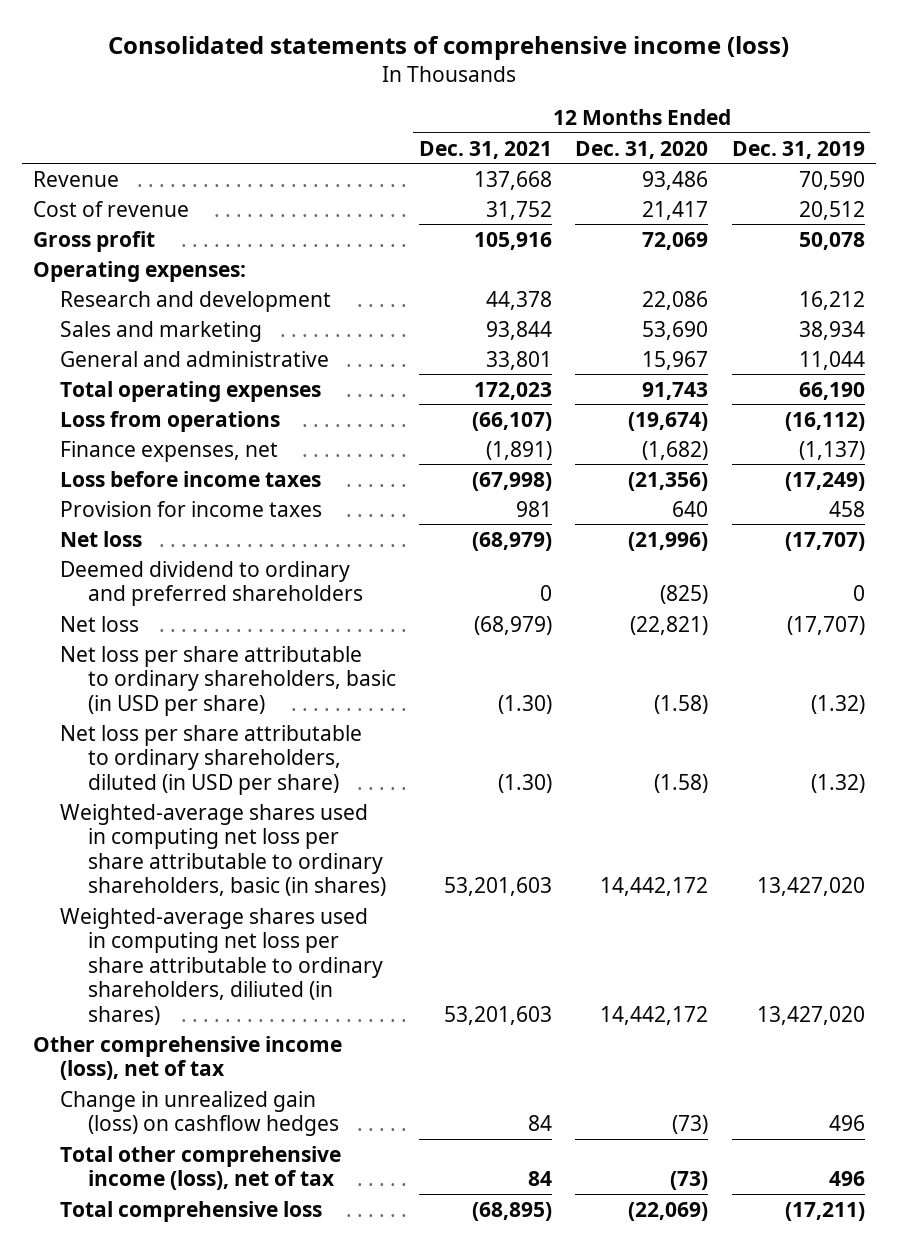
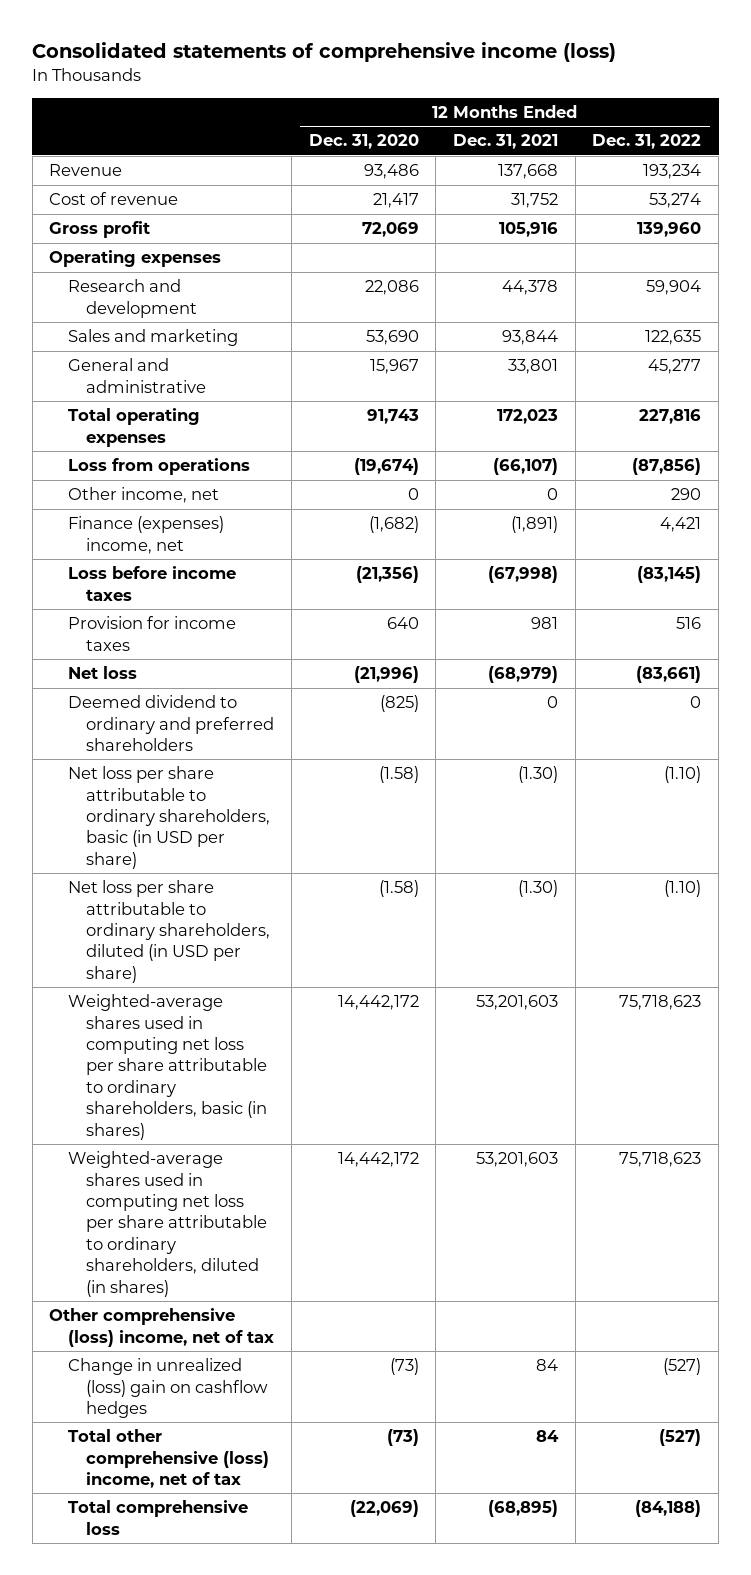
[731,140,865,159] Dec. 31, 2019 -> none
none -> [592,134,702,150] Dec. 31, 2022
[33,260,247,282] Operating expenses: -> [49,250,222,268] Operating expenses
none -> [67,487,219,504] Other income, net
[60,440,279,462] Finance expenses, net -> [67,516,224,554] Finance (expenses) income, net
[60,615,140,632] Net loss -> none
[60,907,383,1025] Weighted-average shares used in computing net loss per share attributable to ordinary shareholders, diliuted (in shares) -> [67,1151,268,1297] Weighted-average shares used in computing net loss per share attributable to ordinary shareholders, diluted (in shares)
[33,1035,343,1081] Other comprehensive income (loss), net of tax -> [49,1308,274,1347] Other comprehensive (loss) income, net of tax
[60,1090,339,1137] Change in unrealized gain (loss) on cashflow hedges -> [67,1358,269,1418] Change in unrealized (loss) gain on cashflow hedges
[60,1145,342,1191] Total other comprehensive income (loss), net of tax -> [67,1429,270,1488] Total other comprehensive (loss) income, net of tax

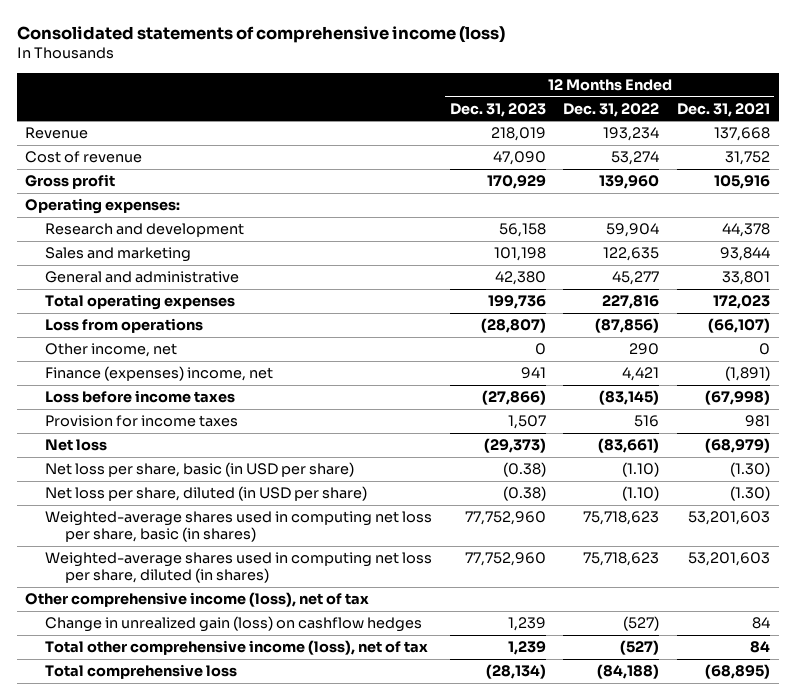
[308,134,419,150] Dec. 31, 2020 -> none
none -> [449,102,546,117] Dec. 31, 2023
[49,250,222,268] Operating expenses -> [25,198,181,215] Operating expenses:
[67,695,275,751] Deemed dividend to ordinary and preferred shareholders -> none
[67,766,271,869] Net loss per share attributable to ordinary shareholders, basic (in USD per share) -> [44,462,354,478] Net loss per share, basic (in USD per share)
[67,880,271,983] Net loss per share attributable to ordinary shareholders, diluted (in USD per share) -> [44,486,367,502] Net loss per share, diluted (in USD per share)
[67,994,268,1140] Weighted-average shares used in computing net loss per share attributable to ordinary shareholders, basic (in shares) -> [44,511,432,542] Weighted-average shares used in computing net loss per share, basic (in shares)
[67,1151,268,1297] Weighted-average shares used in computing net loss per share attributable to ordinary shareholders, diluted (in shares) -> [44,552,432,583] Weighted-average shares used in computing net loss per share, diluted (in shares)
[49,1308,274,1347] Other comprehensive (loss) income, net of tax -> [25,592,370,608] Other comprehensive income (loss), net of tax
[67,1358,269,1418] Change in unrealized (loss) gain on cashflow hedges -> [44,616,422,633] Change in unrealized gain (loss) on cashflow hedges
[67,1429,270,1488] Total other comprehensive (loss) income, net of tax -> [44,640,428,656] Total other comprehensive income (loss), net of tax

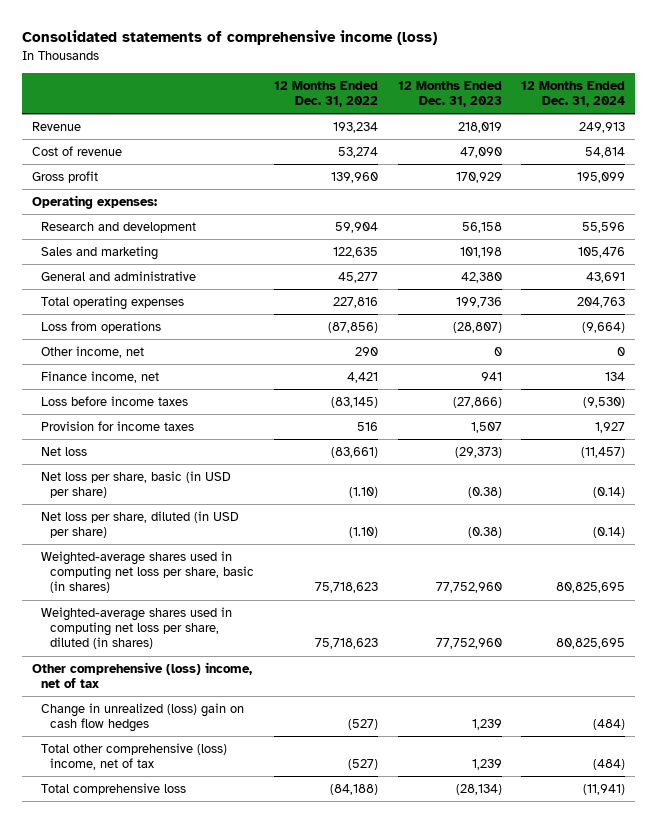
[676,102,770,117] Dec. 31, 2021 -> none
none -> [521,80,626,108] 12 Months Ended Dec. 31, 2024
[44,366,273,382] Finance (expenses) income, net -> [41,370,160,383] Finance income, net
[25,592,370,608] Other comprehensive income (loss), net of tax -> [31,661,252,689] Other comprehensive (loss) income, net of tax
[44,616,422,633] Change in unrealized gain (loss) on cashflow hedges -> [41,702,245,733] Change in unrealized (loss) gain on cash flow hedges
[44,640,428,656] Total other comprehensive income (loss), net of tax -> [41,742,228,771] Total other comprehensive (loss) income, net of tax

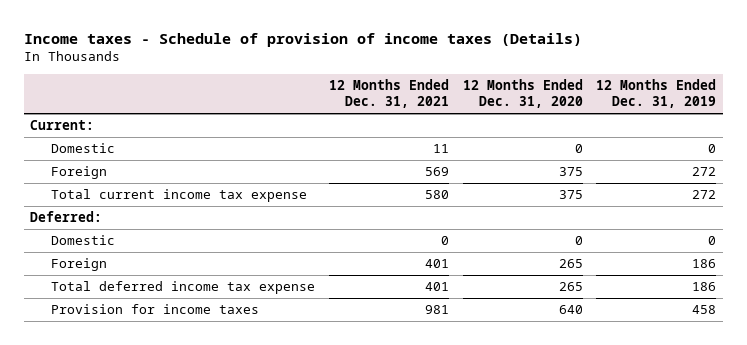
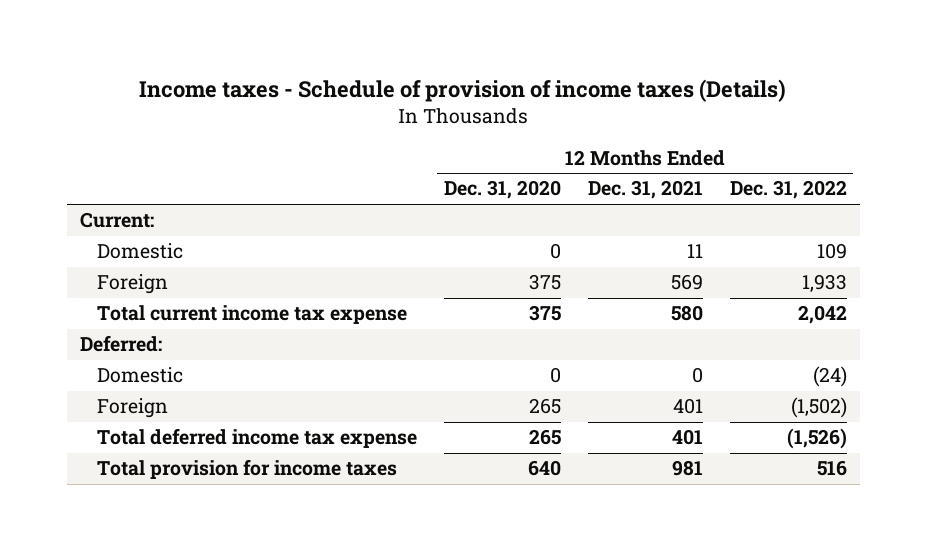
[596,79,717,109] 12 Months Ended Dec. 31, 2019 -> none
none -> [729,180,847,200] Dec. 31, 2022
[50,304,259,315] Provision for income taxes -> [96,459,397,480] Total provision for income taxes

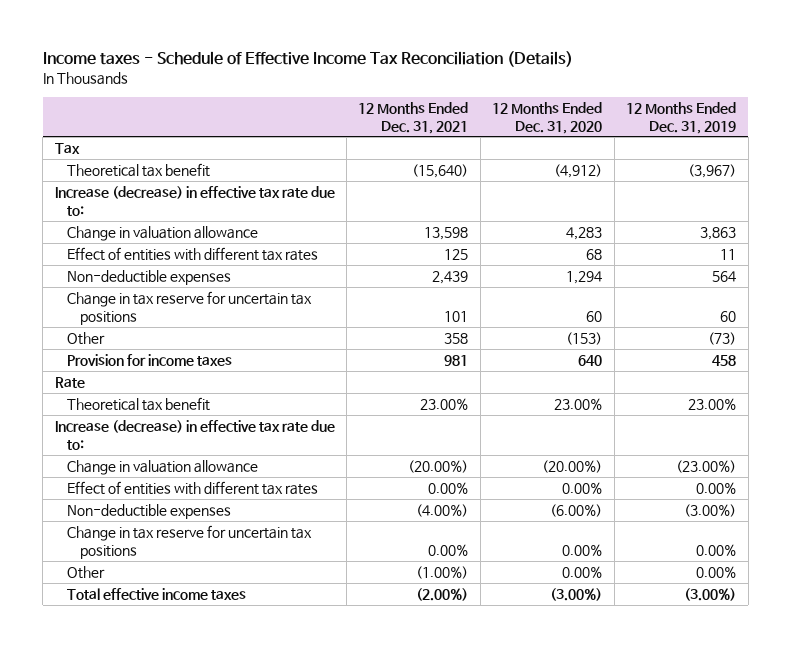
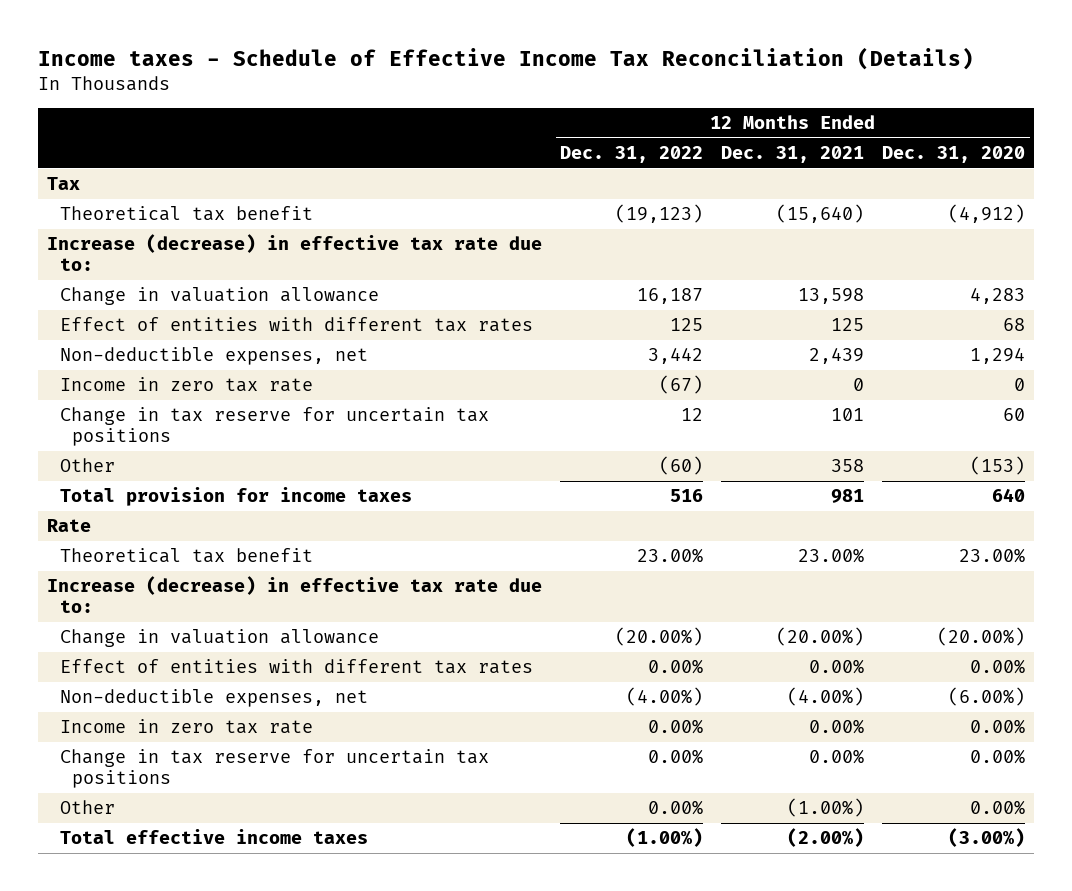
[626,101,737,134] 12 Months Ended Dec. 31, 2019 -> none
none -> [560,145,704,163] Dec. 31, 2022
[67,270,232,286] Non-deductible expenses -> [59,347,368,366] Non-deductible expenses, net
none -> [59,377,313,393] Income in zero tax rate
[67,354,233,367] Provision for income taxes -> [59,487,412,507] Total provision for income taxes
[67,504,232,520] Non-deductible expenses -> [59,689,368,708] Non-deductible expenses, net
none -> [59,719,313,735] Income in zero tax rate

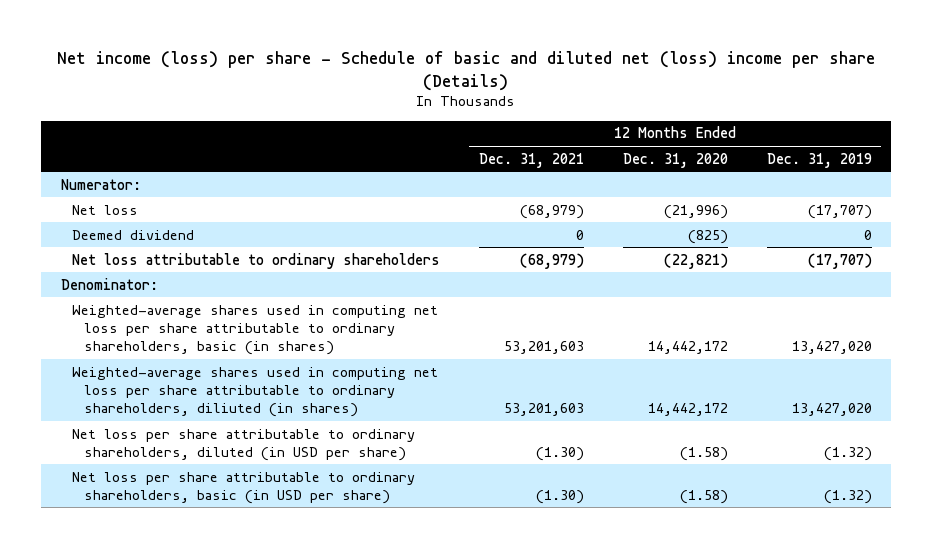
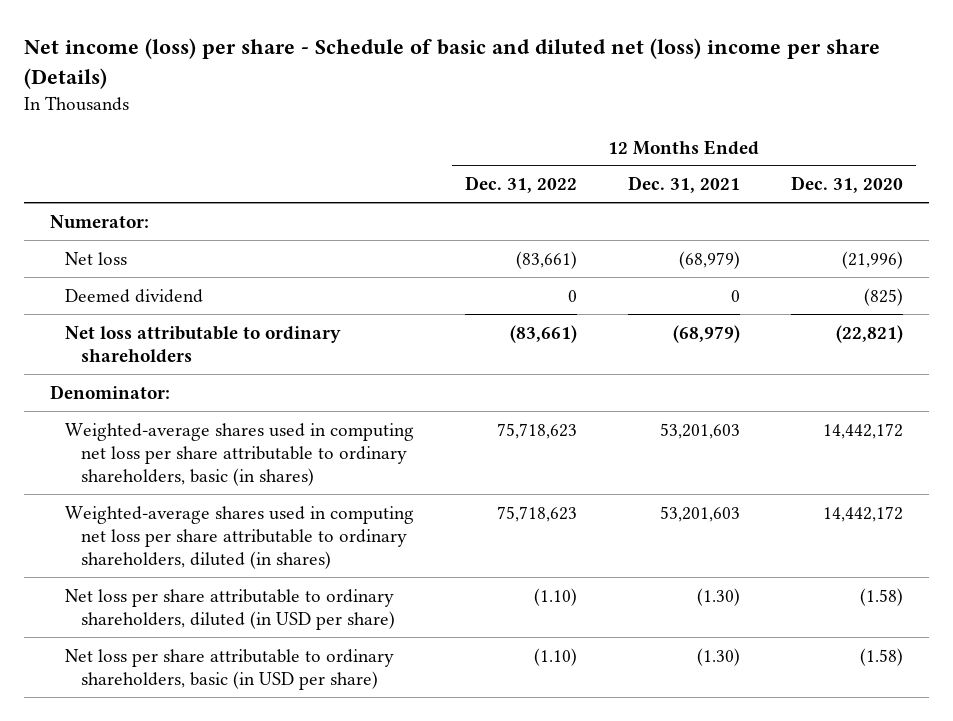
[766,152,872,168] Dec. 31, 2019 -> none
none -> [465,176,578,194] Dec. 31, 2022
[72,366,439,418] Weighted-average shares used in computing net loss per share attributable to ordinary shareholders, diliuted (in shares) -> [65,505,415,569] Weighted-average shares used in computing net loss per share attributable to ordinary shareholders, diluted (in shares)

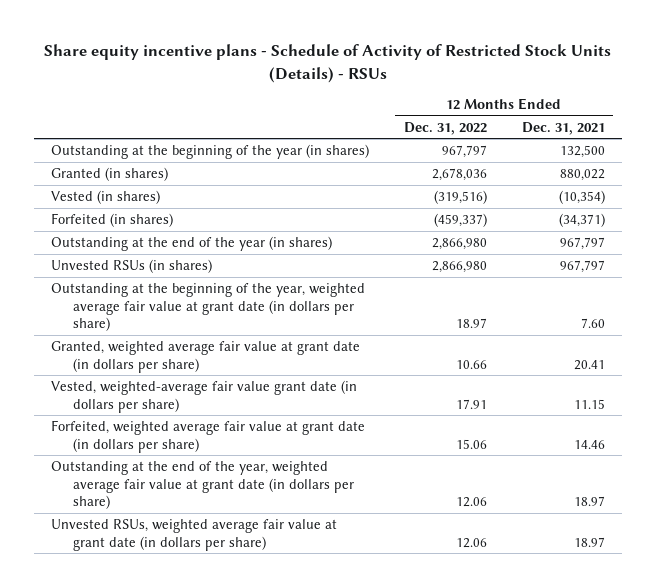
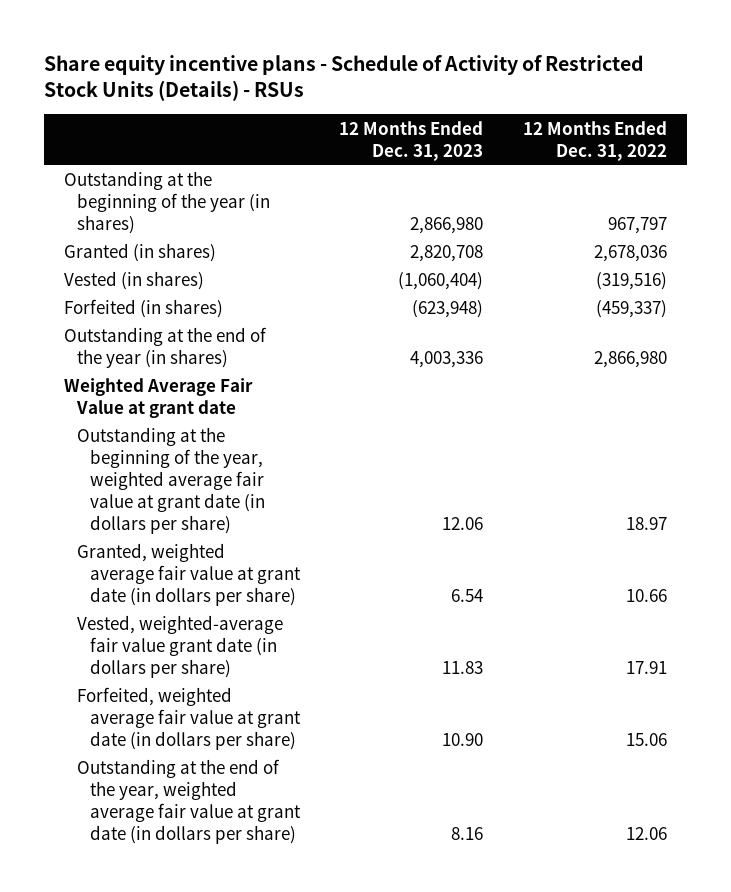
[521,121,605,135] Dec. 31, 2021 -> none
none -> [339,120,484,161] 12 Months Ended Dec. 31, 2023
[51,259,213,274] Unvested RSUs (in shares) -> none
none -> [64,378,254,419] Weighted Average Fair Value at grant date
[51,519,338,551] Unvested RSUs, weighted average fair value at grant date (in dollars per share) -> none

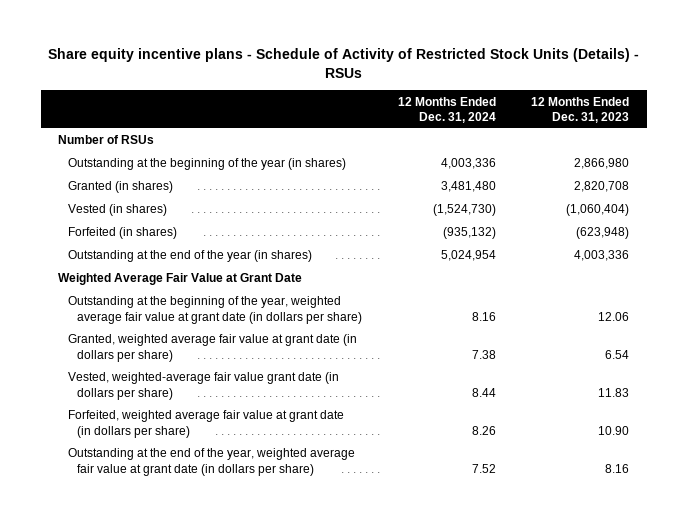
[522,120,667,161] 12 Months Ended Dec. 31, 2022 -> none
none -> [397,96,496,123] 12 Months Ended Dec. 31, 2024
none -> [58,135,155,145] Number of RSUs
[64,378,254,419] Weighted Average Fair Value at grant date -> [58,273,303,286] Weighted Average Fair Value at Grant Date

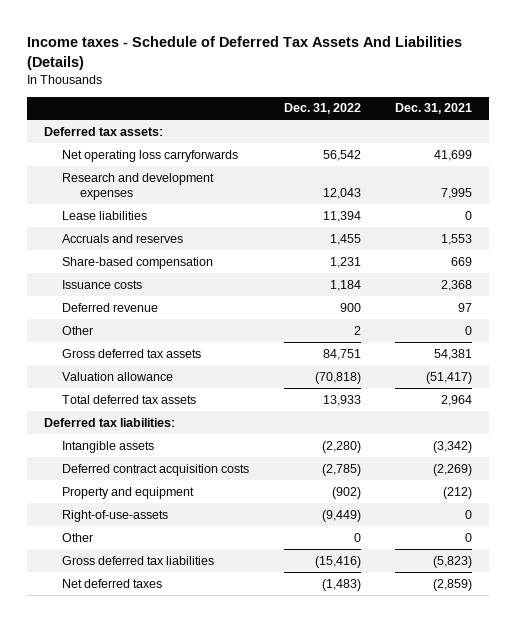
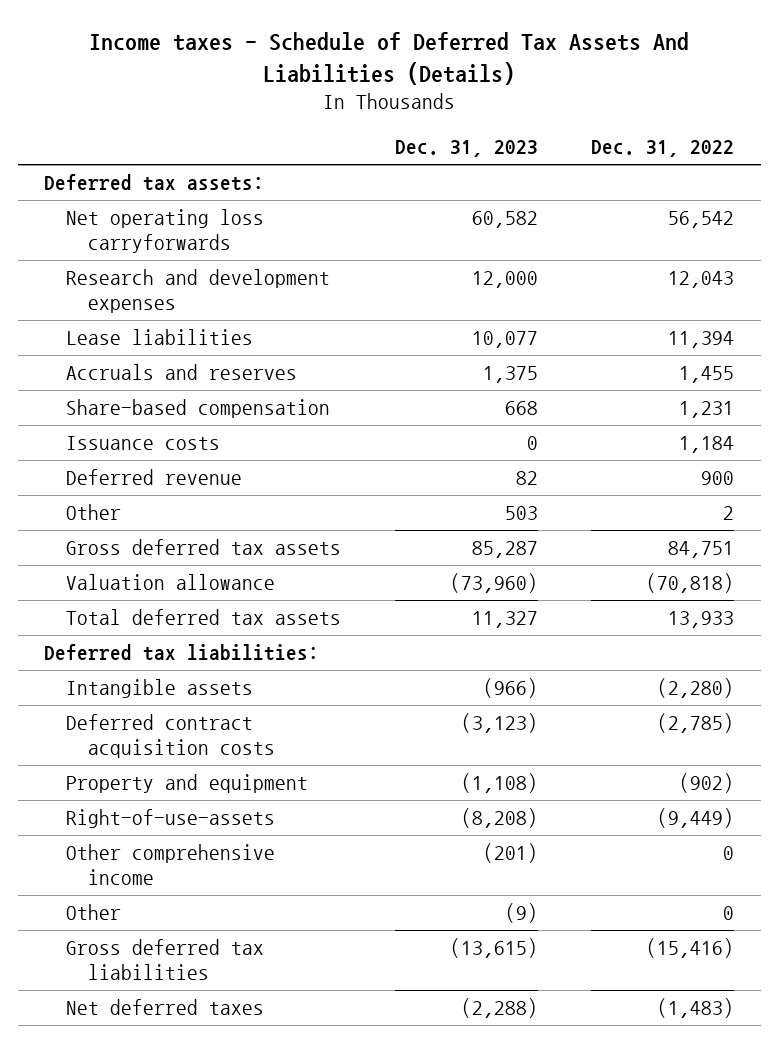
[394,103,472,115] Dec. 31, 2021 -> none
none -> [394,139,538,157] Dec. 31, 2023
none -> [66,844,276,886] Other comprehensive income

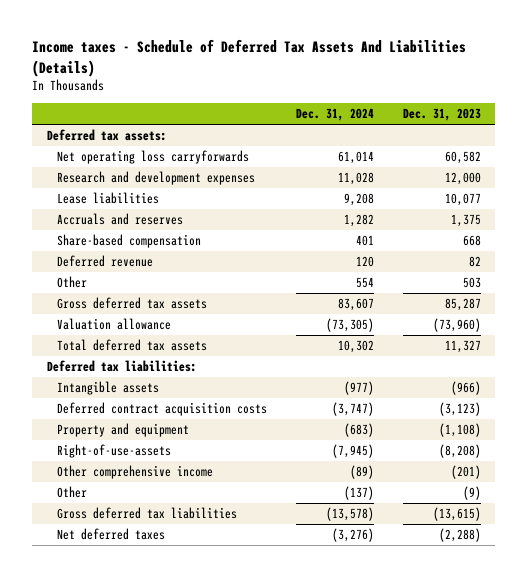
[590,139,734,157] Dec. 31, 2022 -> none
none -> [295,108,374,122] Dec. 31, 2024
[66,436,221,451] Issuance costs -> none

